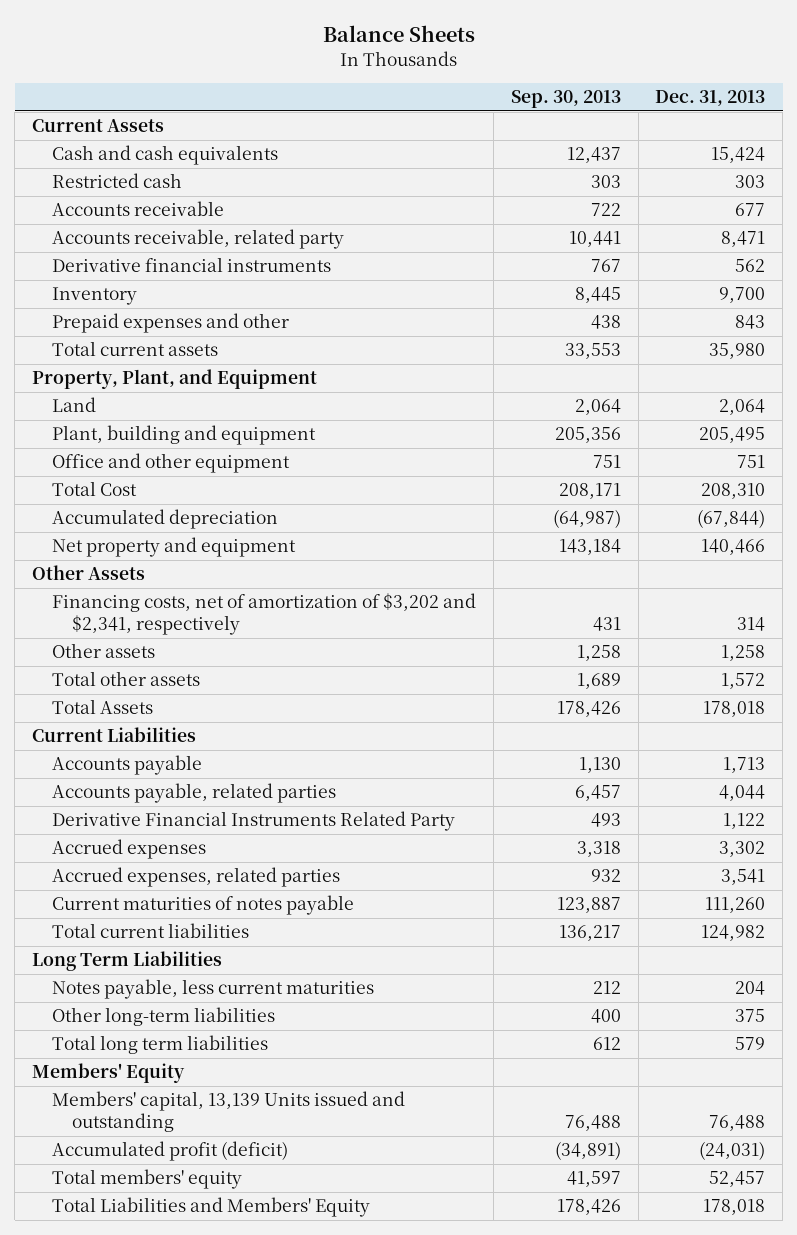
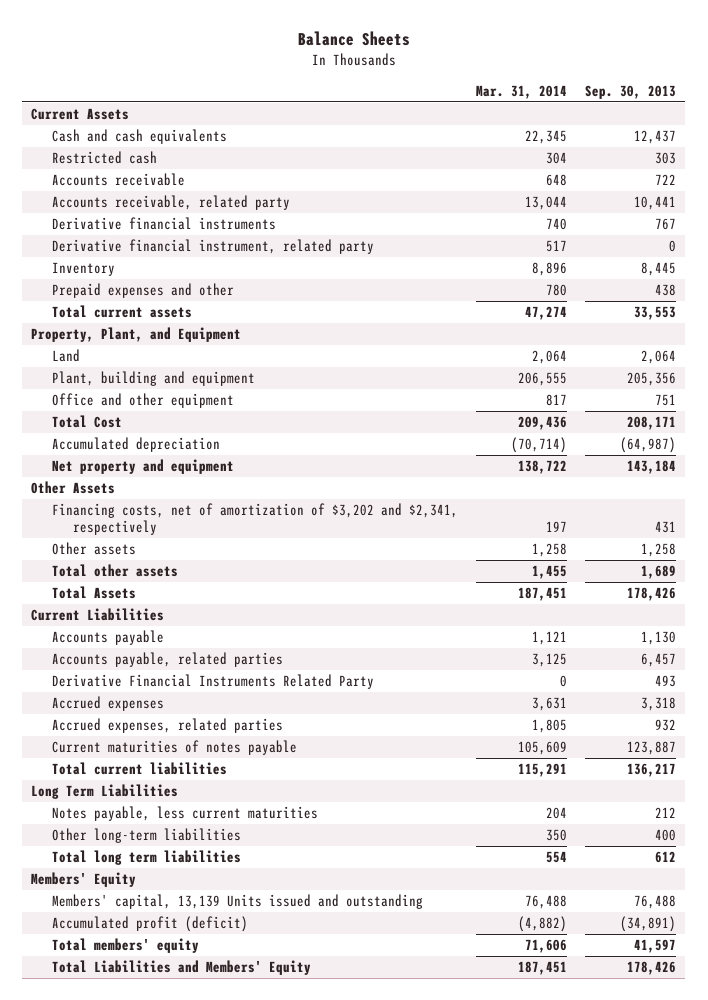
[655,90,766,107] Dec. 31, 2013 -> none
none -> [476,84,568,99] Mar. 31, 2014
none -> [52,239,375,255] Derivative financial instrument, related party

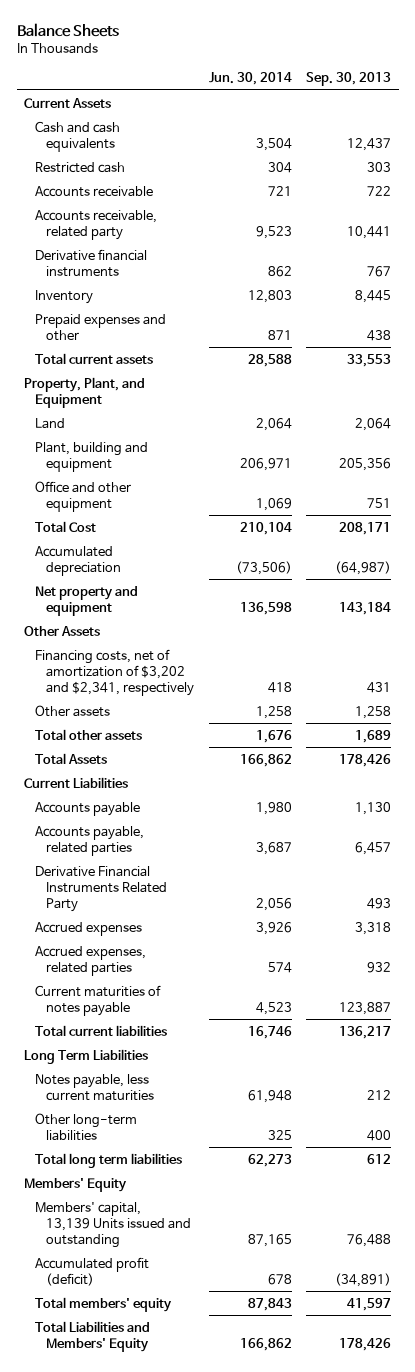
[476,84,568,99] Mar. 31, 2014 -> none
none -> [208,72,292,86] Jun. 30, 2014
[52,239,375,255] Derivative financial instrument, related party -> none

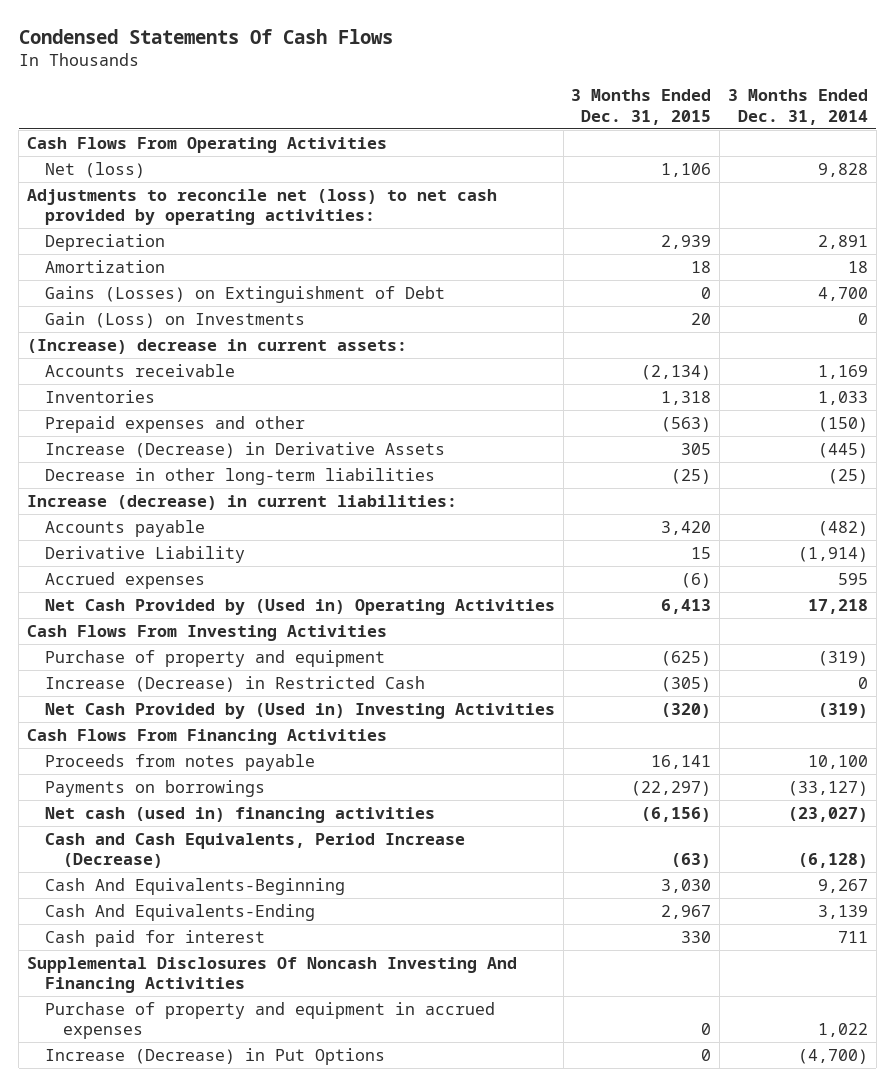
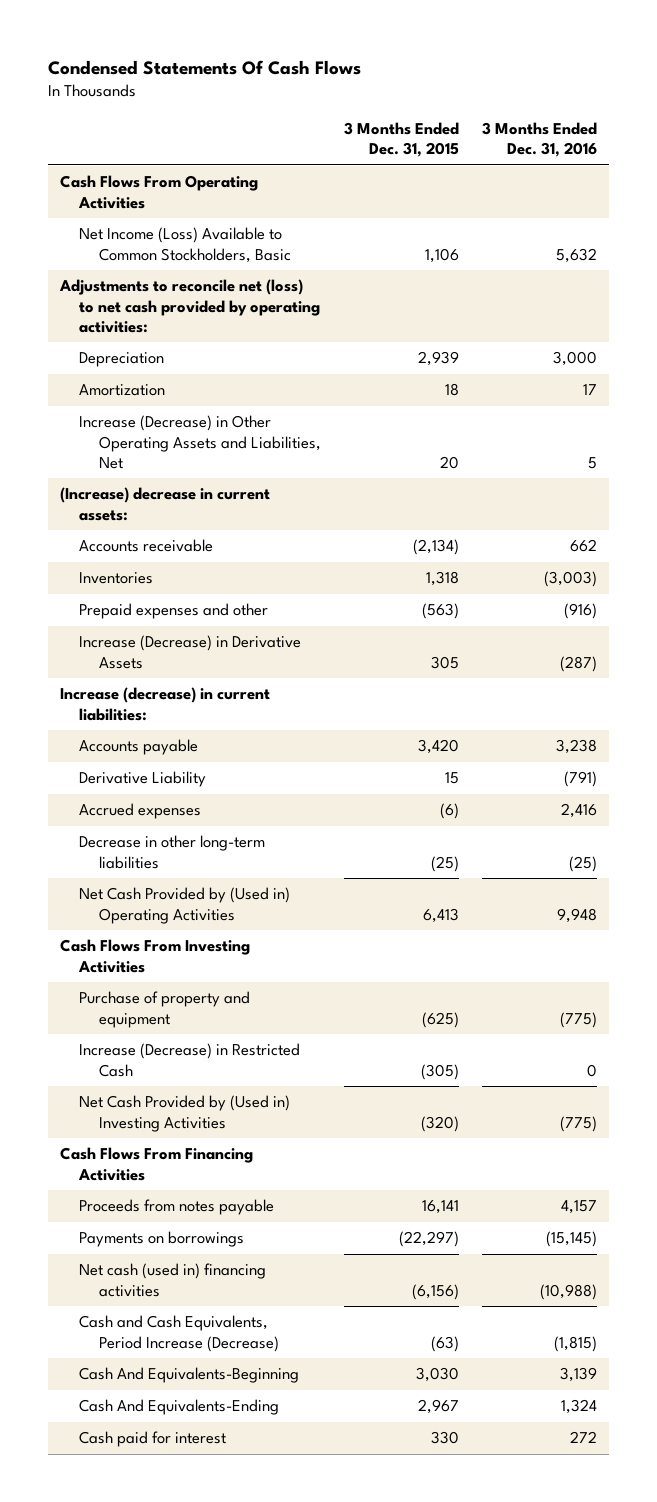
[727,89,868,125] 3 Months Ended Dec. 31, 2014 -> none
none -> [482,122,598,158] 3 Months Ended Dec. 31, 2016
[45,161,146,178] Net (loss) -> [79,227,291,263] Net Income (Loss) Available to Common Stockholders, Basic
[45,285,446,303] Gains (Losses) on Extinguishment of Debt -> none
[45,311,306,328] Gain (Loss) on Investments -> none
none -> [79,415,321,469] Increase (Decrease) in Other Operating Assets and Liabilities, Net
[45,467,436,485] Decrease in other long-term liabilities -> [79,835,266,869] Decrease in other long-term liabilities
[27,956,518,994] Supplemental Disclosures Of Noncash Investing And Financing Activities -> none
[45,1001,496,1040] Purchase of property and equipment in accrued expenses -> none
[45,1047,386,1065] Increase (Decrease) in Put Options -> none

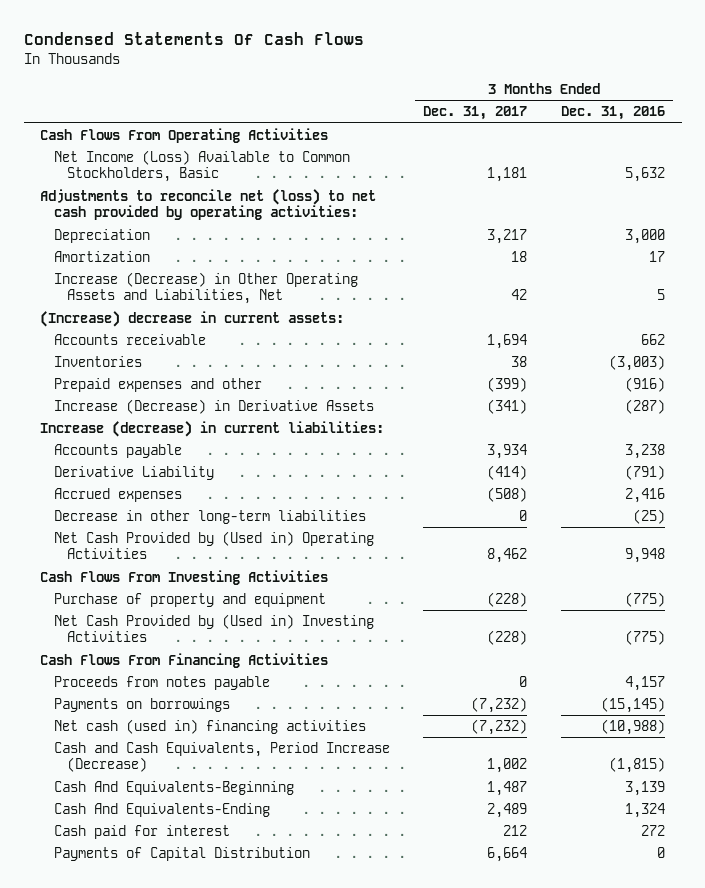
[343,122,459,158] 3 Months Ended Dec. 31, 2015 -> none
none -> [423,106,528,121] Dec. 31, 2017
[79,1043,301,1077] Increase (Decrease) in Restricted Cash -> none
none -> [53,847,310,862] Payments of Capital Distribution

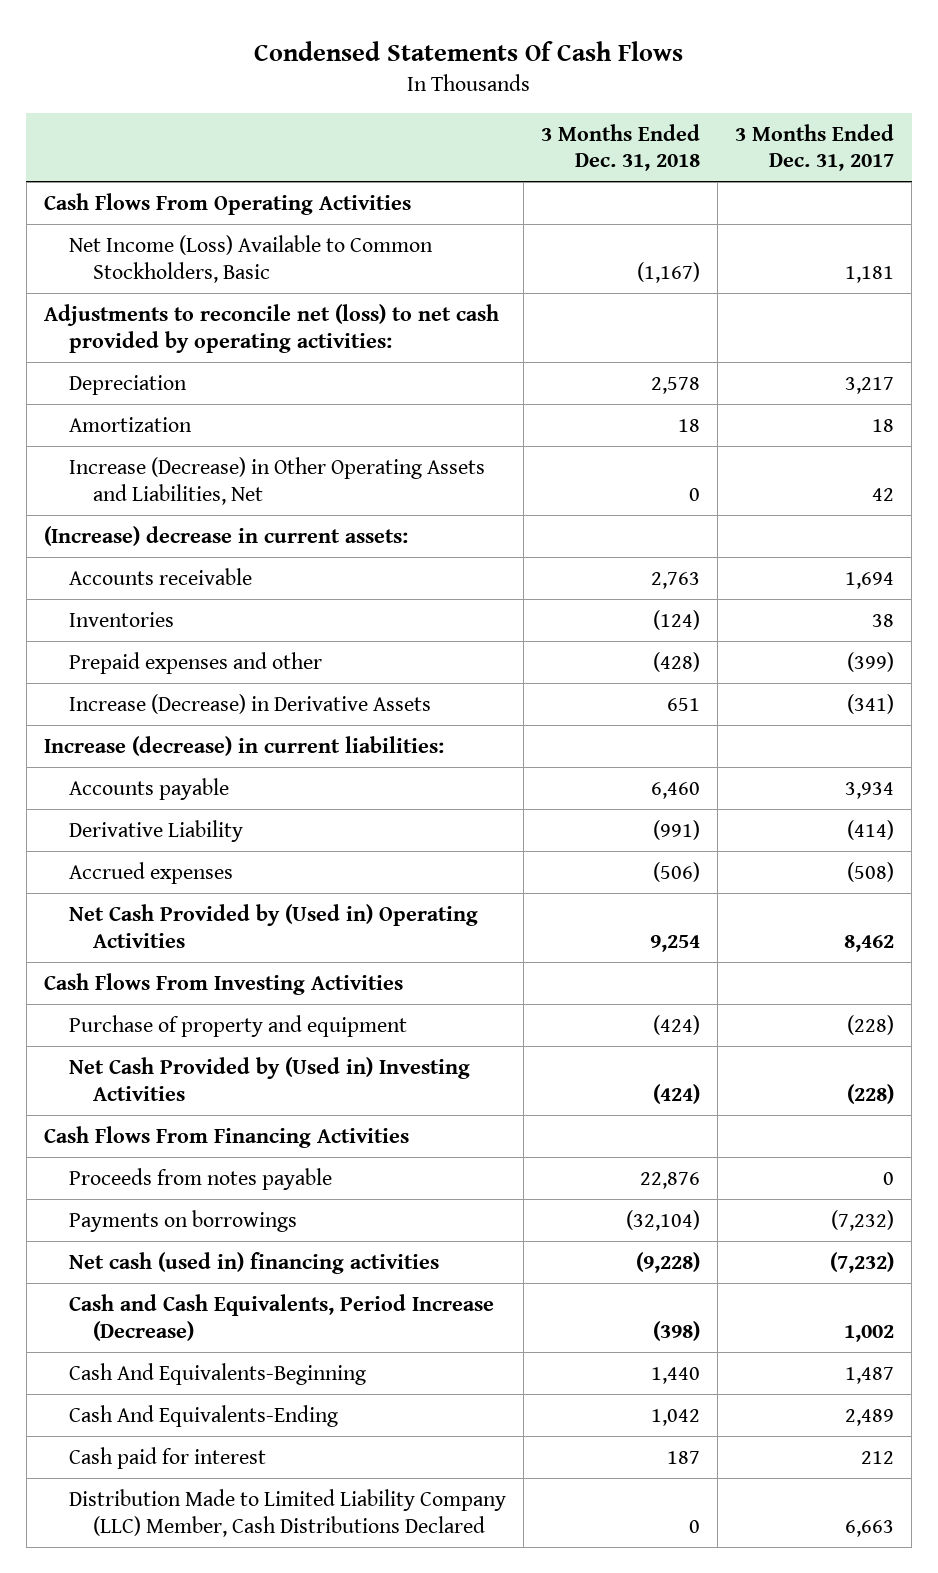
[560,106,665,121] Dec. 31, 2016 -> none
none -> [540,123,700,172] 3 Months Ended Dec. 31, 2018
[53,510,366,525] Decrease in other long-term liabilities -> none
[53,847,310,862] Payments of Capital Distribution -> none
none -> [68,1488,506,1537] Distribution Made to Limited Liability Company (LLC) Member, Cash Distributions Declared

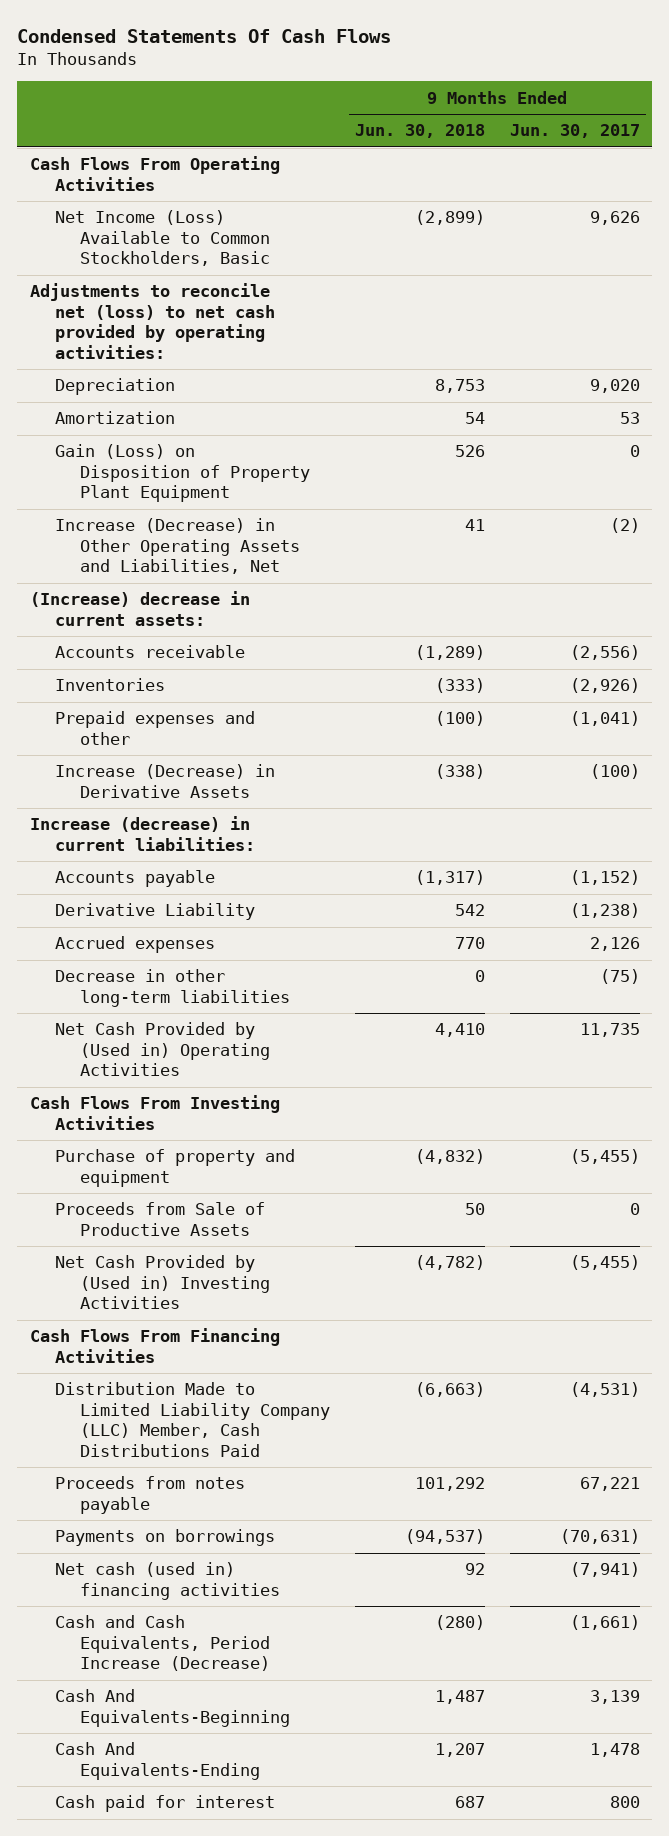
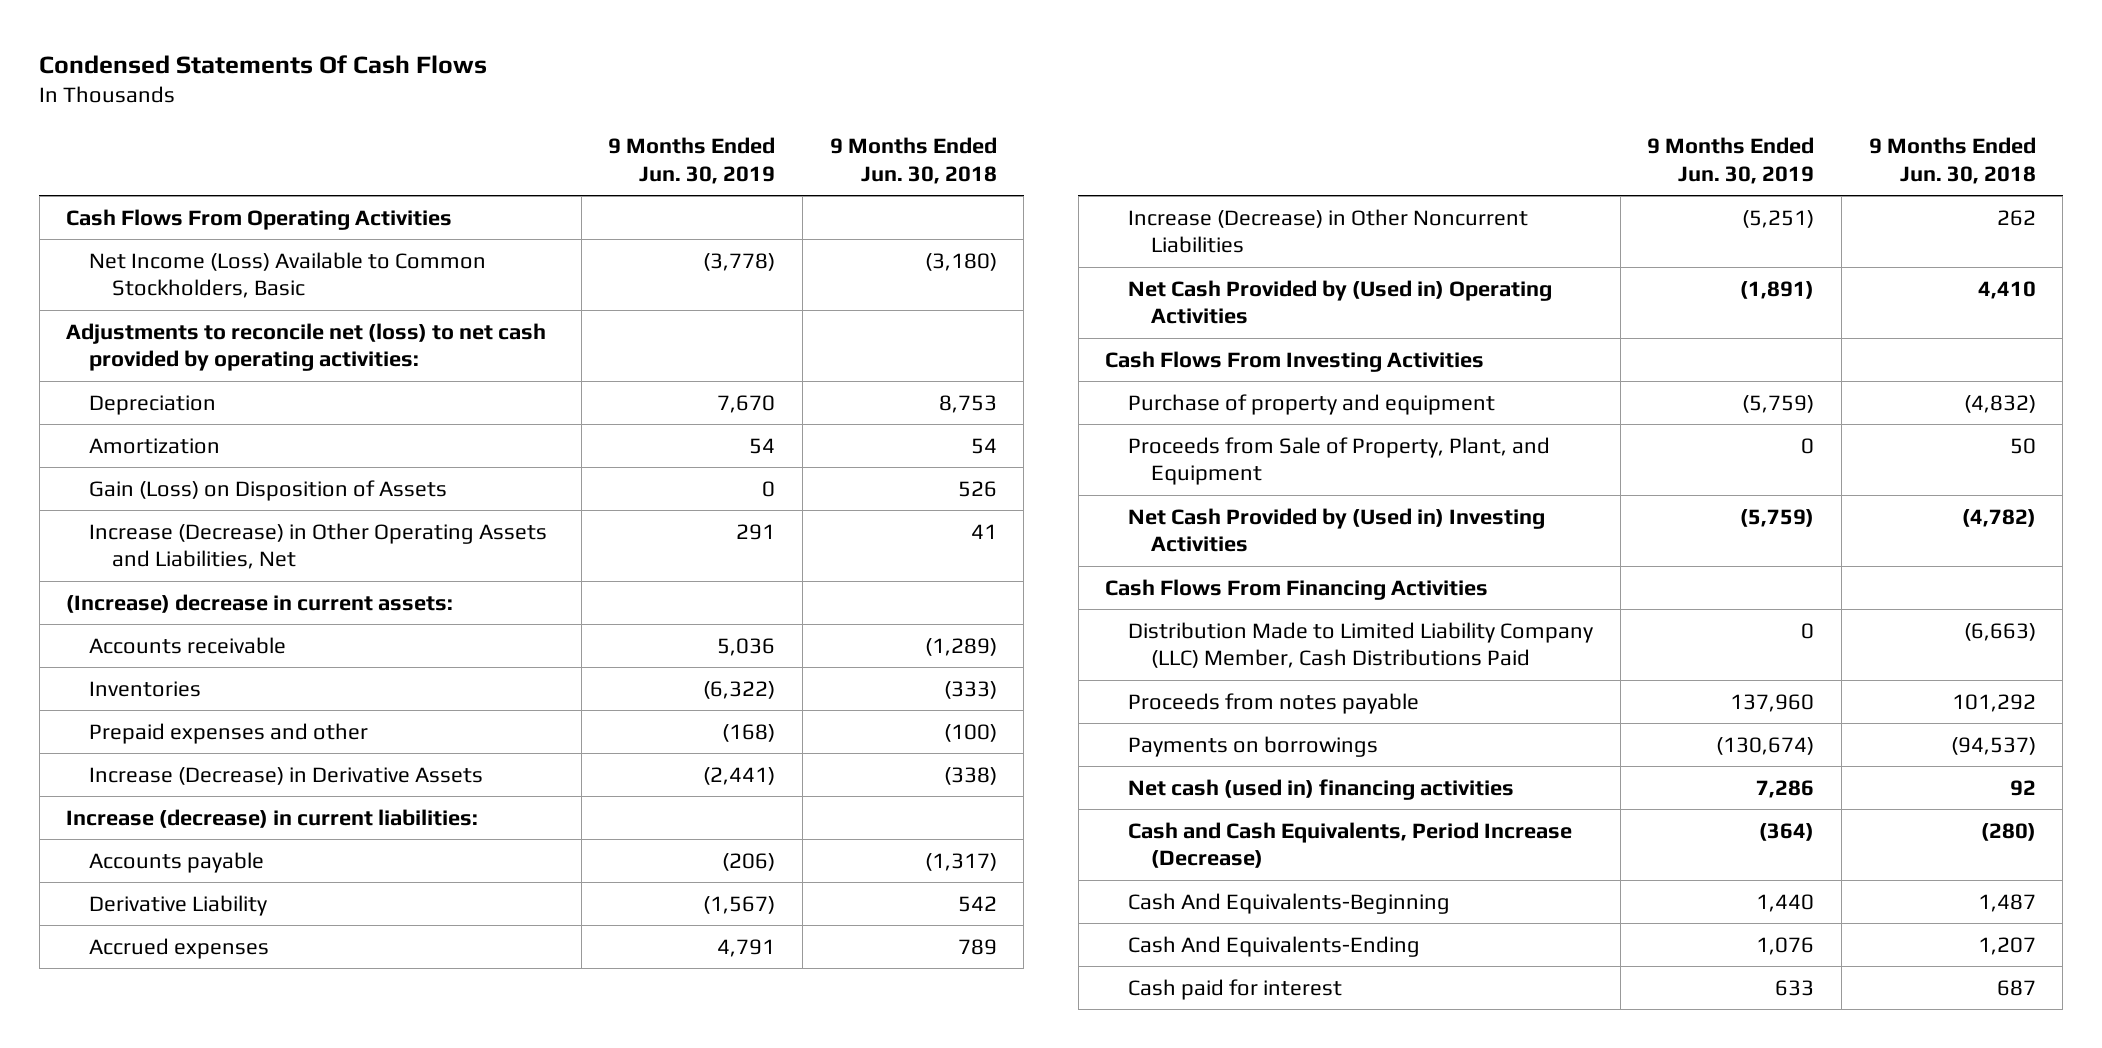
[509,124,640,139] Jun. 30, 2017 -> none
none -> [608,137,776,184] 9 Months Ended Jun. 30, 2019
[414,210,485,226] (2,899) -> [924,252,997,271] (3,180)
[54,444,311,503] Gain (Loss) on Disposition of Property Plant Equipment -> [89,479,448,501] Gain (Loss) on Disposition of Assets
[454,937,485,950] 770 -> [957,938,997,955] 789
[54,969,291,1007] Decrease in other long-term liabilities -> [1128,208,1529,254] Increase (Decrease) in Other Noncurrent Liabilities
[474,970,485,983] 0 -> [1996,209,2036,226] 262
[54,1202,265,1236] Proceeds from Sale of Productive Assets -> none
none -> [1128,436,1551,486] Proceeds from Sale of Property, Plant, and Equipment

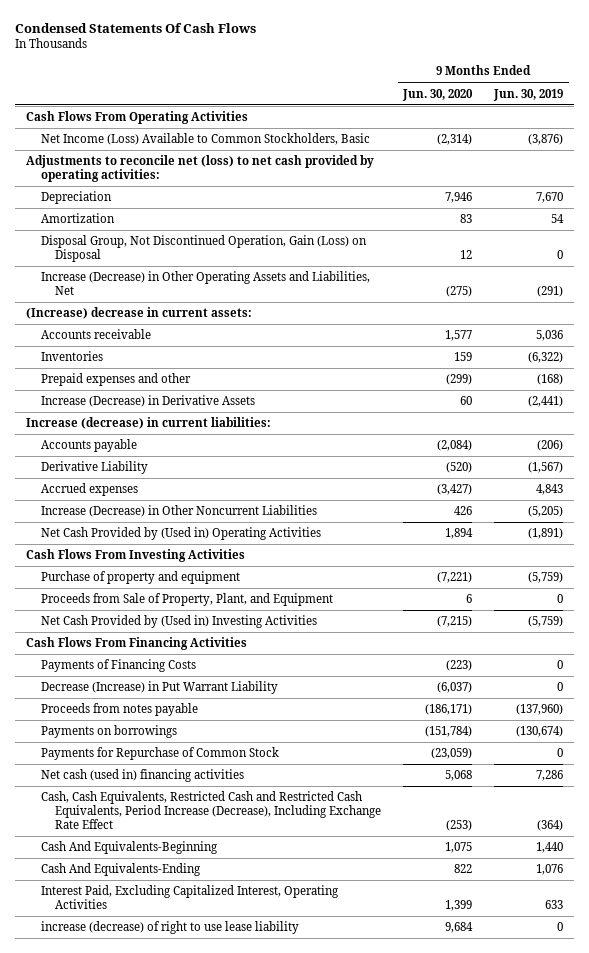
[829,137,997,184] 9 Months Ended Jun. 30, 2018 -> none
none -> [402,88,474,101] Jun. 30, 2020
[703,252,776,271] (3,778) -> [528,134,564,146] (3,876)
[89,479,448,501] Gain (Loss) on Disposition of Assets -> none
none -> [40,235,367,263] Disposal Group, Not Discontinued Operation, Gain (Loss) on Disposal
[736,523,776,540] 291 -> [537,286,564,298] (291)
[717,938,776,957] 4,791 -> [536,484,564,496] 4,843
[1742,209,1815,228] (5,251) -> [528,506,564,518] (5,205)
[1128,621,1594,669] Distribution Made to Limited Liability Company (LLC) Member, Cash Distributions Paid -> none
none -> [40,659,196,673] Payments of Financing Costs
none -> [40,681,278,695] Decrease (Increase) in Put Warrant Liability
[1730,693,1815,712] 137,960 -> [516,704,564,716] (137,960)
none -> [40,747,279,761] Payments for Repurchase of Common Stock
[1128,821,1573,869] Cash and Cash Equivalents, Period Increase (Decrease) -> [40,791,382,829] Cash, Cash Equivalents, Restricted Cash and Restricted Cash Equivalents, Period Increase (Decrease), Including Exchange Rate Effect
[1128,978,1343,1000] Cash paid for interest -> [40,885,339,910] Interest Paid, Excluding Capitalized Interest, Operating Activities
none -> [40,921,299,935] increase (decrease) of right to use lease liability

